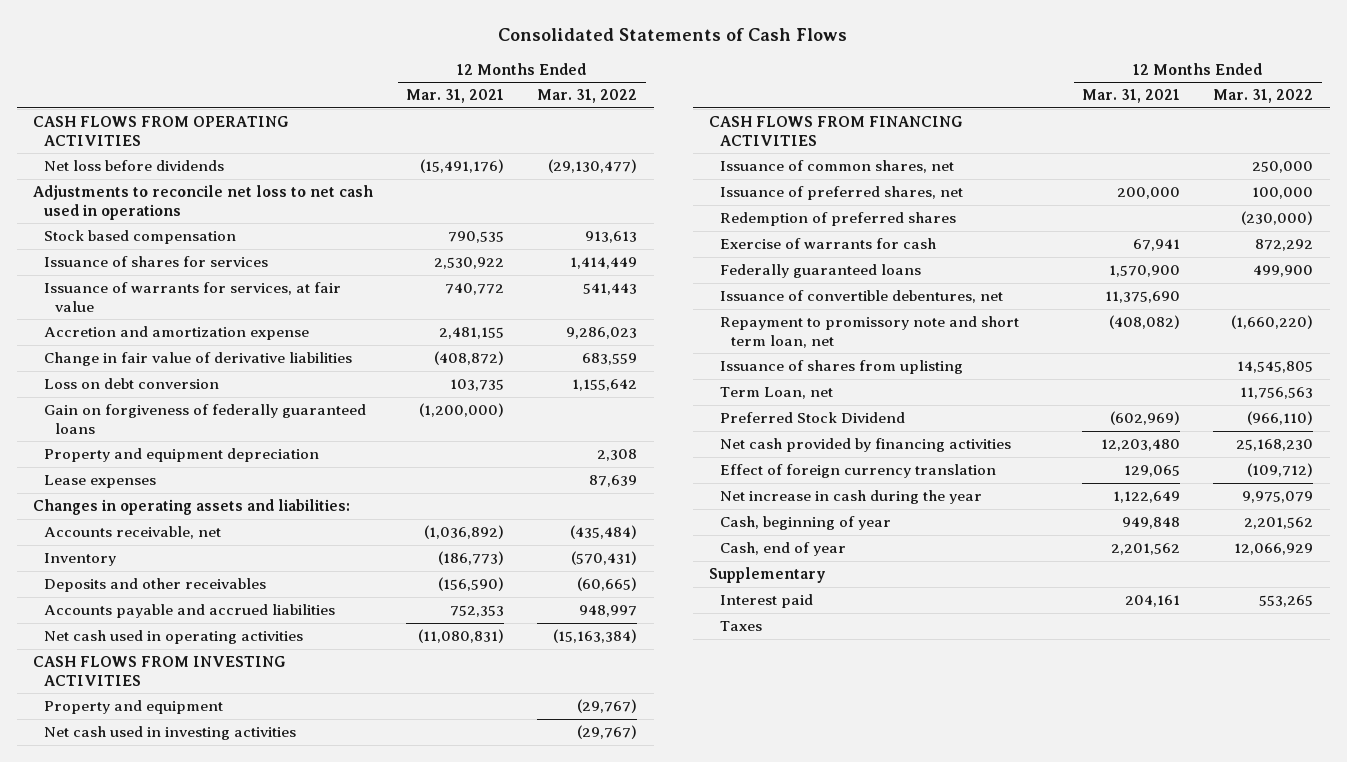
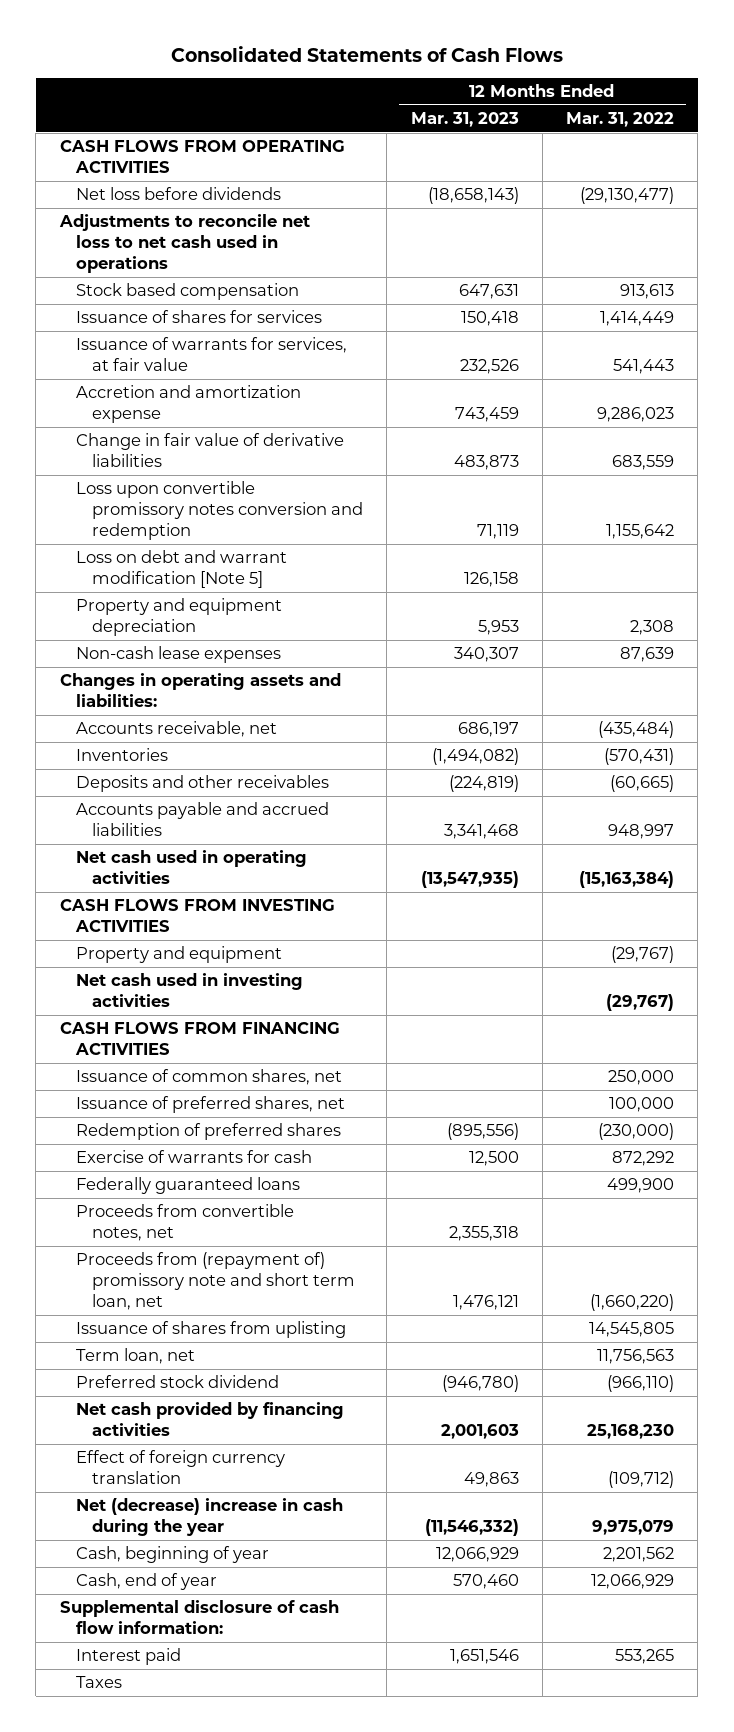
[406,89,505,104] Mar. 31, 2021 -> none
none -> [410,112,519,128] Mar. 31, 2023
[44,404,367,434] Gain on forgiveness of federally guaranteed loans -> none
[44,378,220,390] Loss on debt conversion -> [75,481,364,540] Loss upon convertible promissory notes conversion and redemption
none -> [75,550,287,589] Loss on debt and warrant modification [Note 5]
[44,475,157,489] Lease expenses -> [75,646,281,664] Non-cash lease expenses
[44,553,117,567] Inventory -> [75,748,168,762] Inventories
[720,290,1004,304] Issuance of convertible debentures, net -> [75,1204,294,1242] Proceeds from convertible notes, net
[720,316,1020,348] Repayment to promissory note and short term loan, net -> [75,1252,356,1310] Proceeds from (repayment of) promissory note and short term loan, net
[720,387,834,400] Term Loan, net -> [75,1348,195,1365] Term loan, net
[720,412,906,424] Preferred Stock Dividend -> [75,1375,279,1389] Preferred stock dividend
[720,490,983,505] Net increase in cash during the year -> [75,1498,343,1537] Net (decrease) increase in cash during the year
[709,567,827,584] Supplementary -> [59,1600,339,1635] Supplemental disclosure of cash flow information:

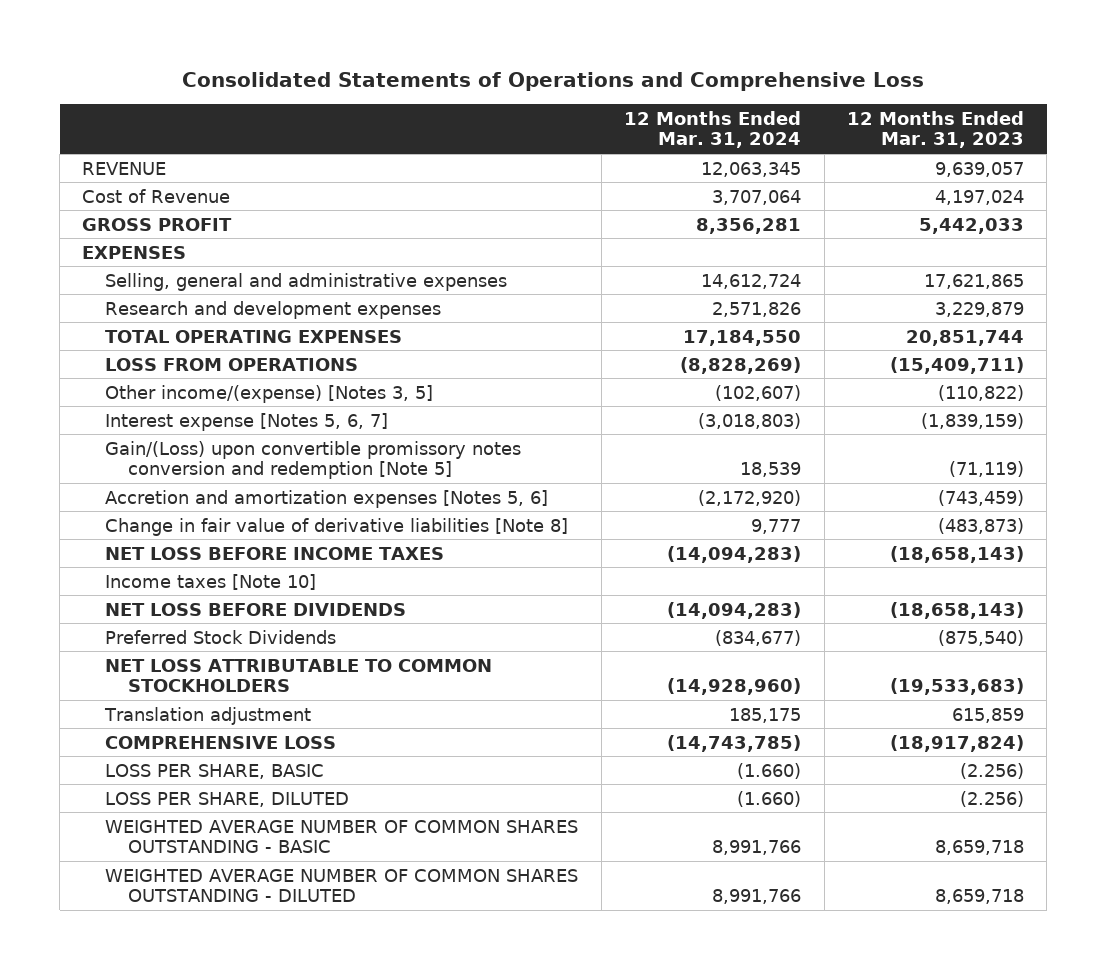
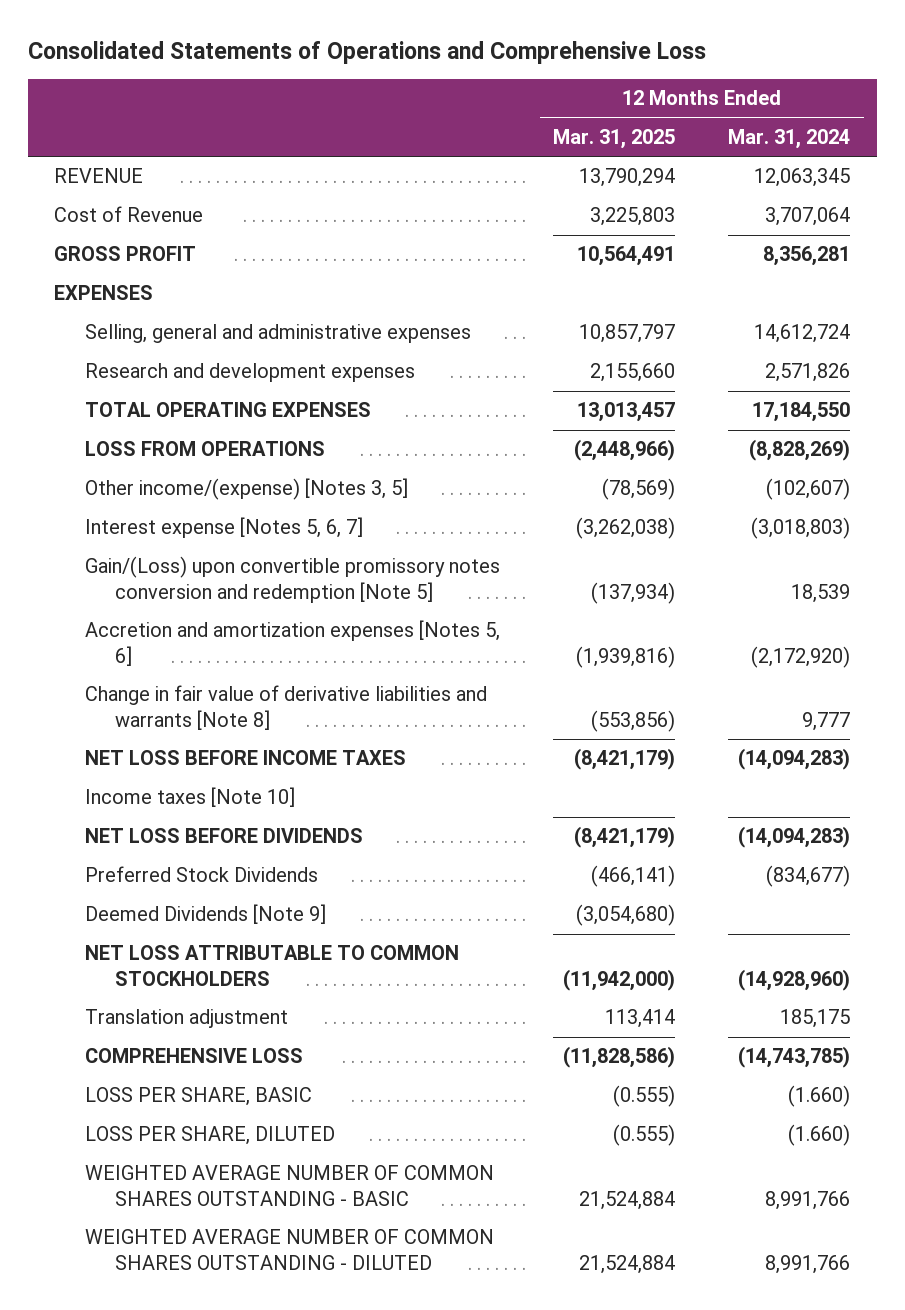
[846,110,1024,149] 12 Months Ended Mar. 31, 2023 -> none
none -> [552,128,675,149] Mar. 31, 2025
[105,517,569,536] Change in fair value of derivative liabilities [Note 8] -> [84,685,487,730] Change in fair value of derivative liabilities and warrants [Note 8]
none -> [84,904,326,925] Deemed Dividends [Note 9]

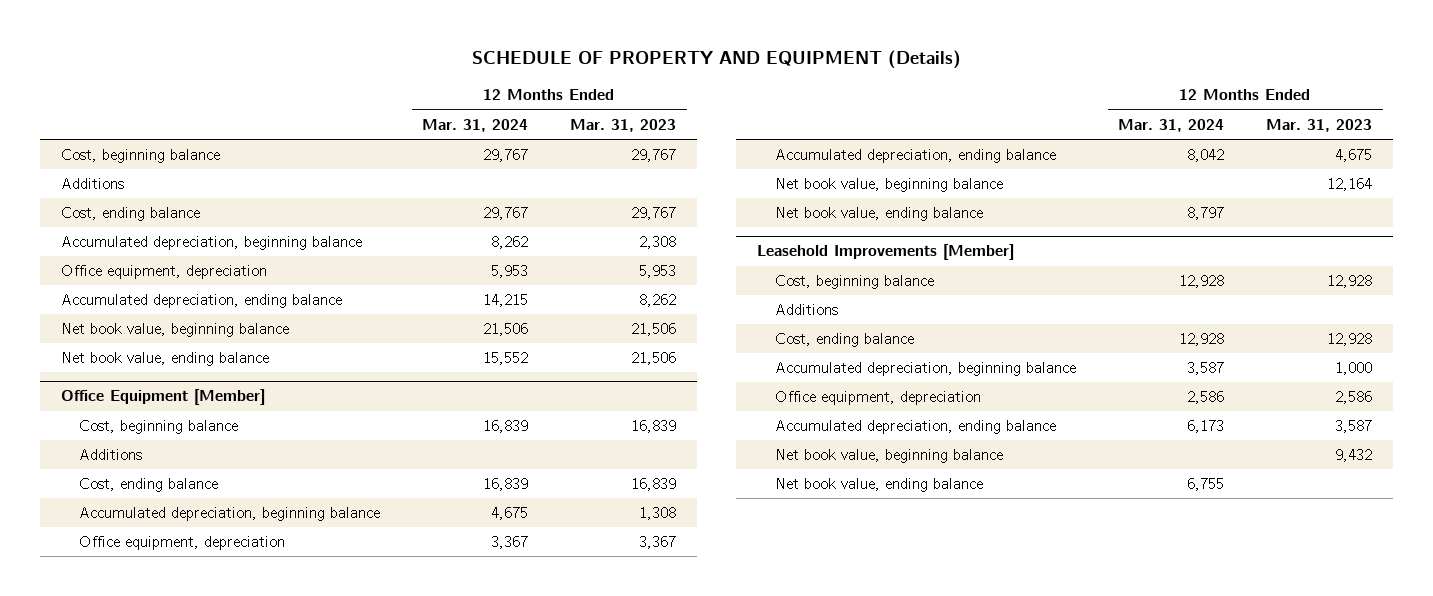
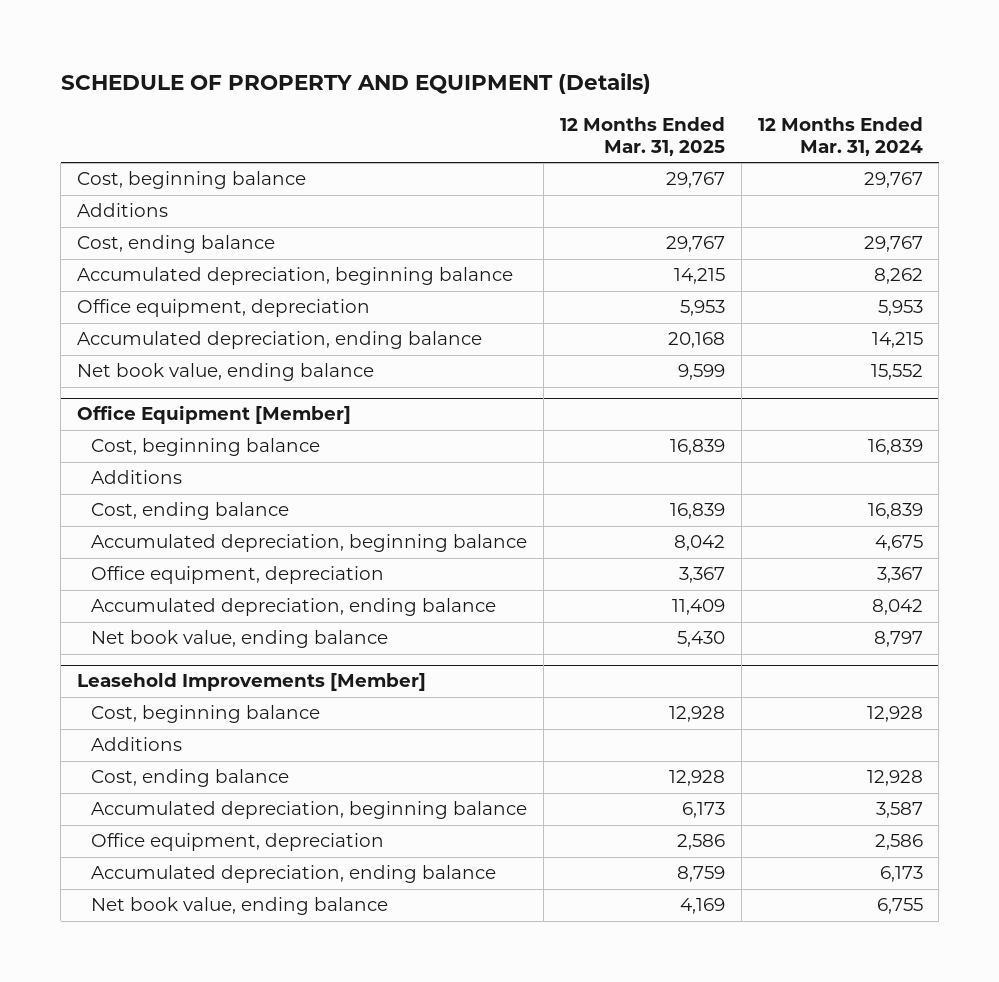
[570,118,677,132] Mar. 31, 2023 -> none
none -> [559,116,725,156] 12 Months Ended Mar. 31, 2025
[61,323,290,338] Net book value, beginning balance -> none
[775,178,1004,193] Net book value, beginning balance -> none
[775,449,1004,464] Net book value, beginning balance -> none

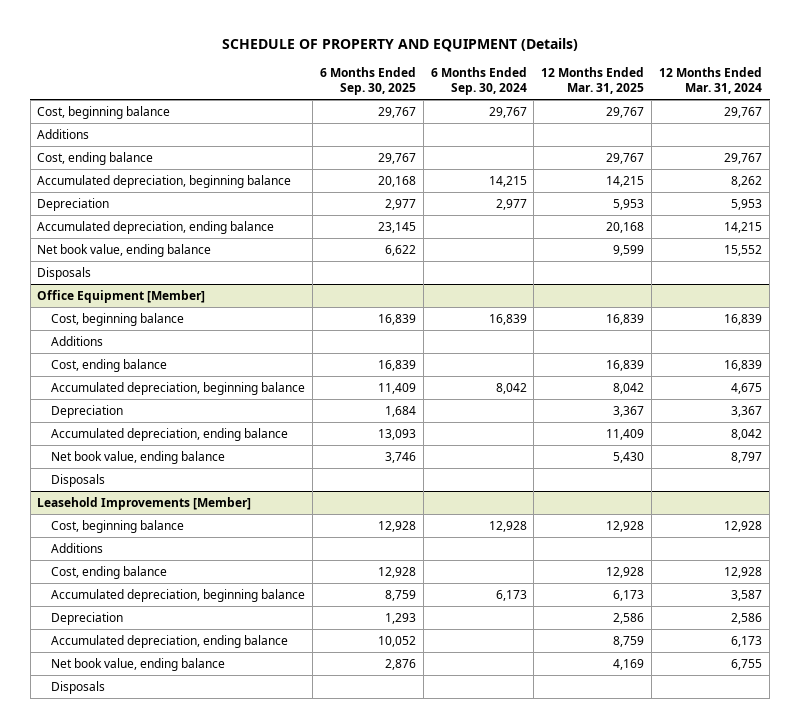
none -> [319,66,416,95] 6 Months Ended Sep. 30, 2025
none -> [430,66,527,95] 6 Months Ended Sep. 30, 2024
[76,299,370,318] Office equipment, depreciation -> [37,198,110,212] Depreciation
none -> [37,267,92,281] Disposals
[90,566,384,585] Office equipment, depreciation -> [50,405,123,419] Depreciation
none -> [50,474,105,488] Disposals
[90,833,384,852] Office equipment, depreciation -> [50,612,123,626] Depreciation
none -> [50,681,105,695] Disposals

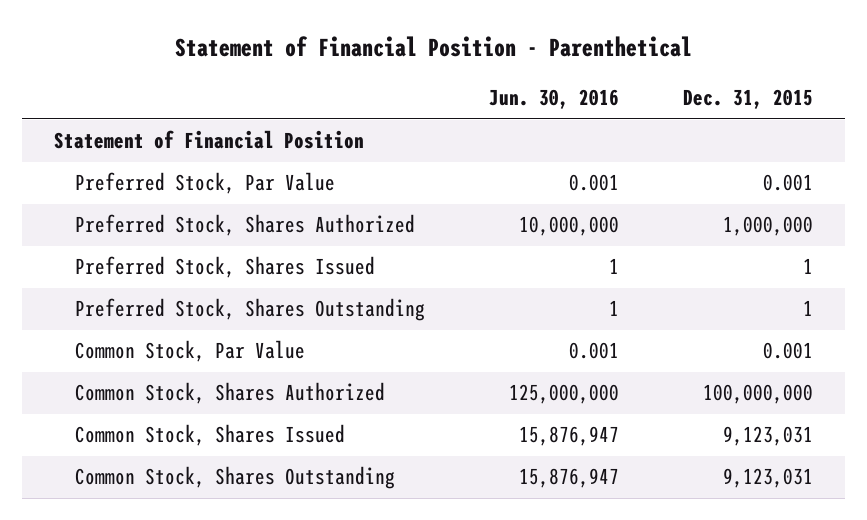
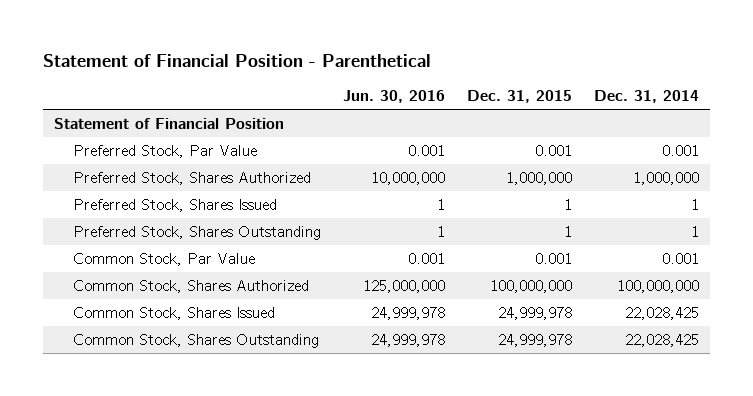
none -> [594,89,700,103] Dec. 31, 2014
[518,426,619,447] 15,876,947 -> [371,306,446,320] 24,999,978
[723,426,814,447] 9,123,031 -> [498,306,573,320] 24,999,978
[518,468,619,489] 15,876,947 -> [371,333,446,347] 24,999,978
[723,468,814,489] 9,123,031 -> [498,333,573,347] 24,999,978

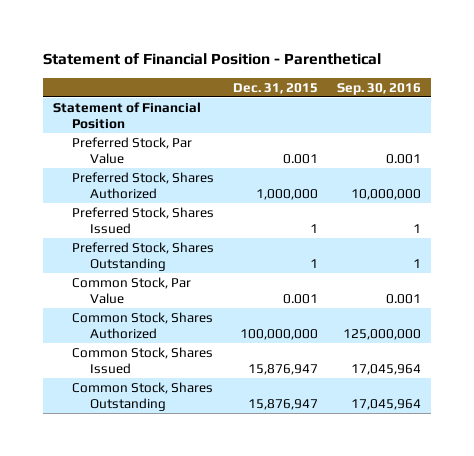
[343,89,446,103] Jun. 30, 2016 -> none
[594,89,700,103] Dec. 31, 2014 -> none
none -> [337,82,422,95] Sep. 30, 2016
[498,306,573,320] 24,999,978 -> [247,363,318,375] 15,876,947
[498,333,573,347] 24,999,978 -> [247,398,318,410] 15,876,947

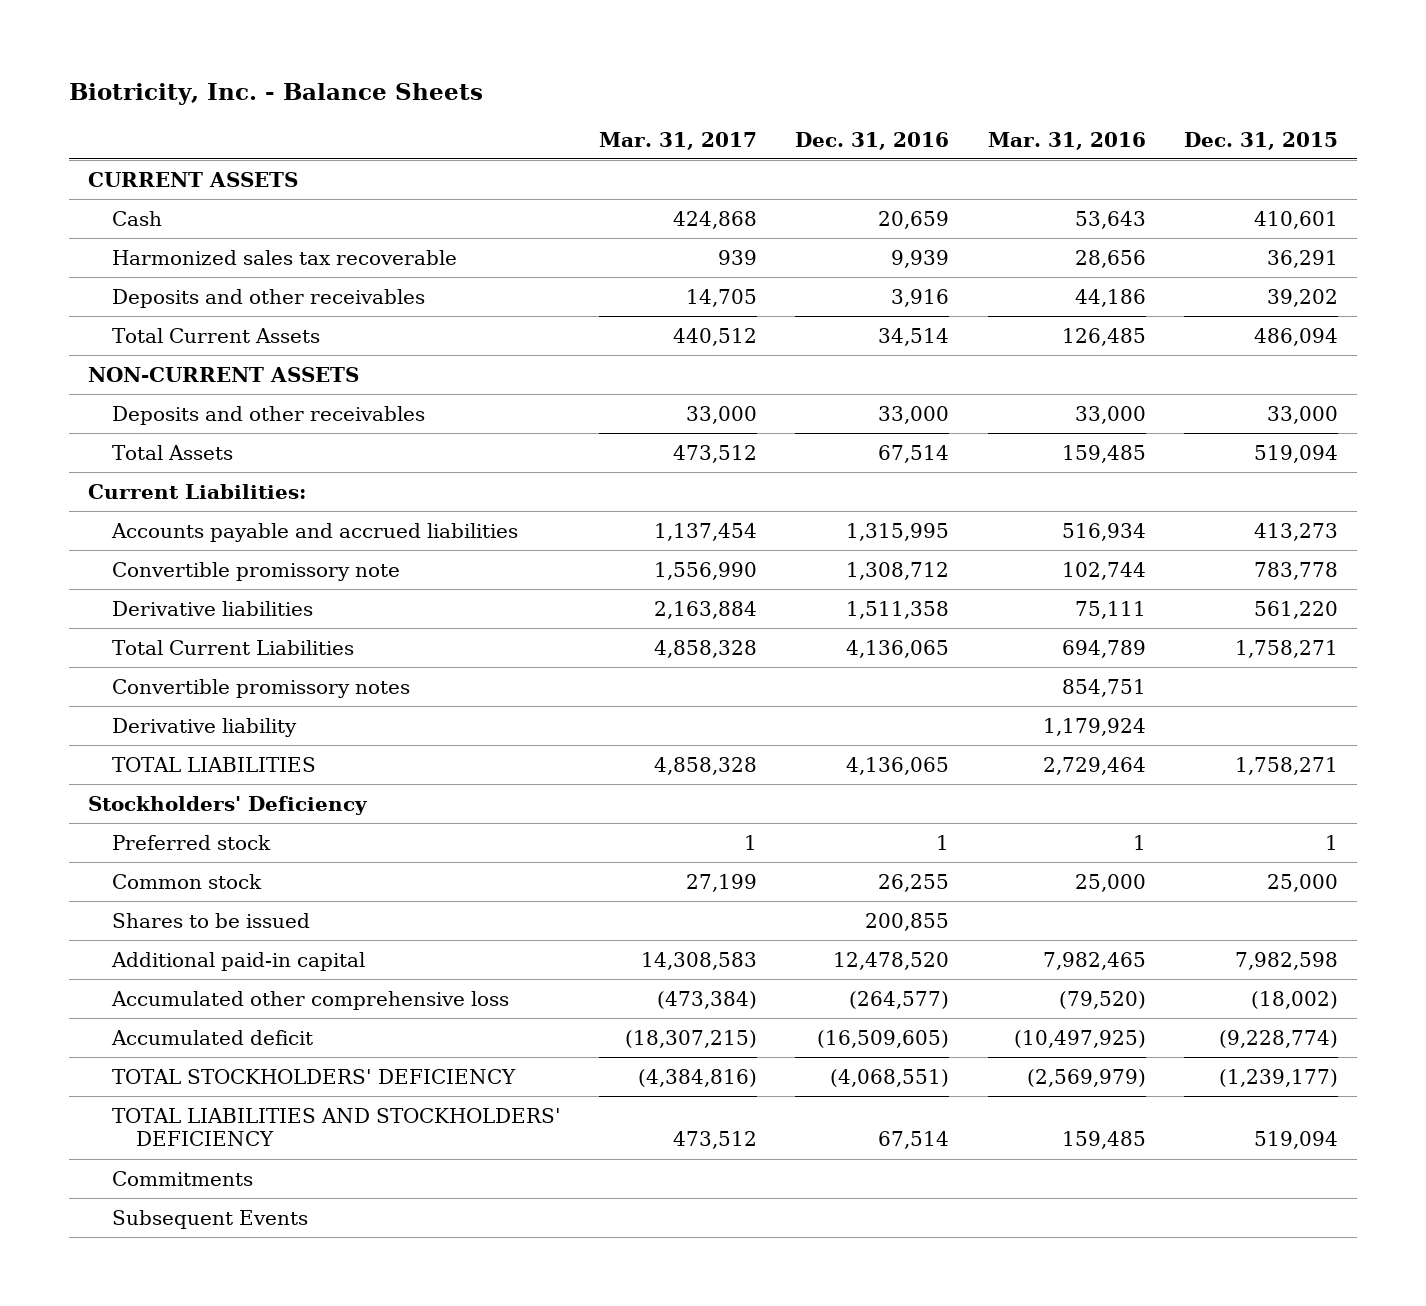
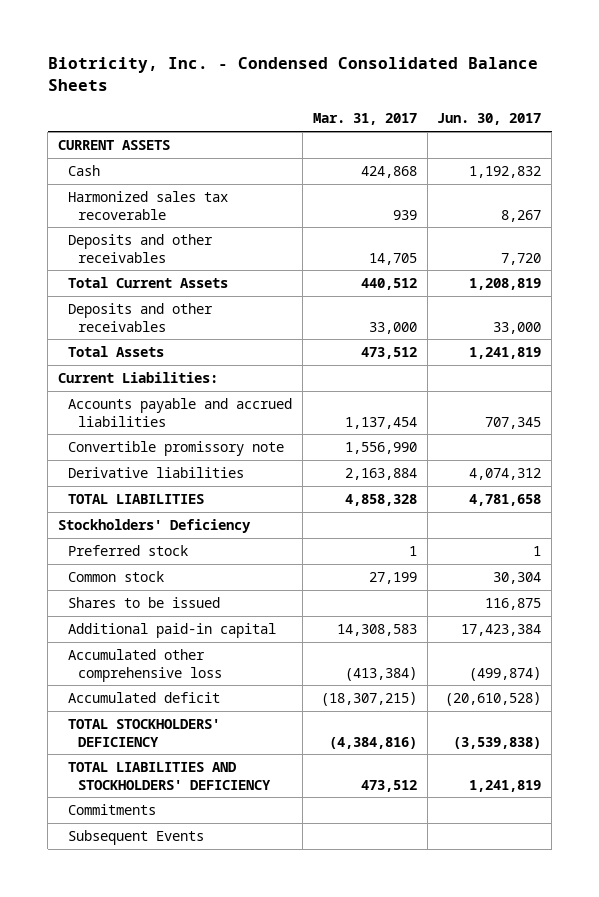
[68,82,483,105] Biotricity, Inc. - Balance Sheets -> [47,57,538,92] Biotricity, Inc. - Condensed Consolidated Balance Sheets
[795,131,950,150] Dec. 31, 2016 -> none
[987,131,1146,150] Mar. 31, 2016 -> none
[1184,131,1339,150] Dec. 31, 2015 -> none
none -> [437,113,542,126] Jun. 30, 2017
[87,366,359,382] NON-CURRENT ASSETS -> none
[111,639,354,655] Total Current Liabilities -> none
[111,678,410,698] Convertible promissory notes -> none
[111,717,297,737] Derivative liability -> none
[657,990,758,1009] (473,384) -> [344,666,417,681] (413,384)

